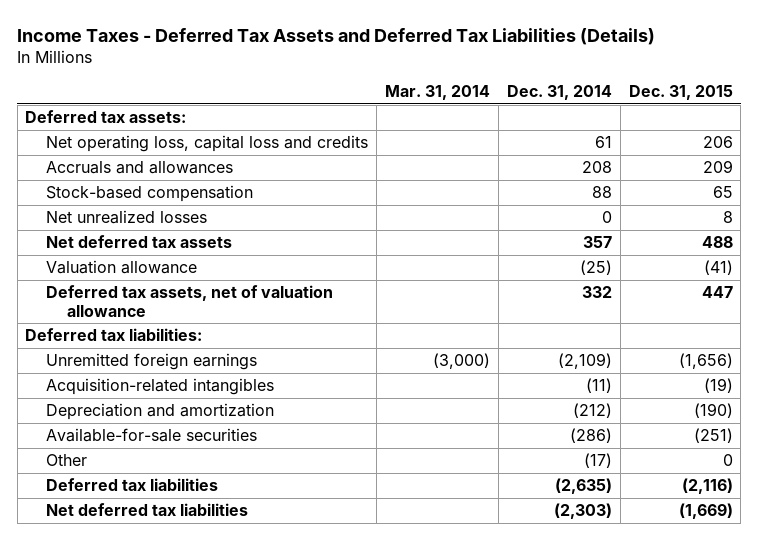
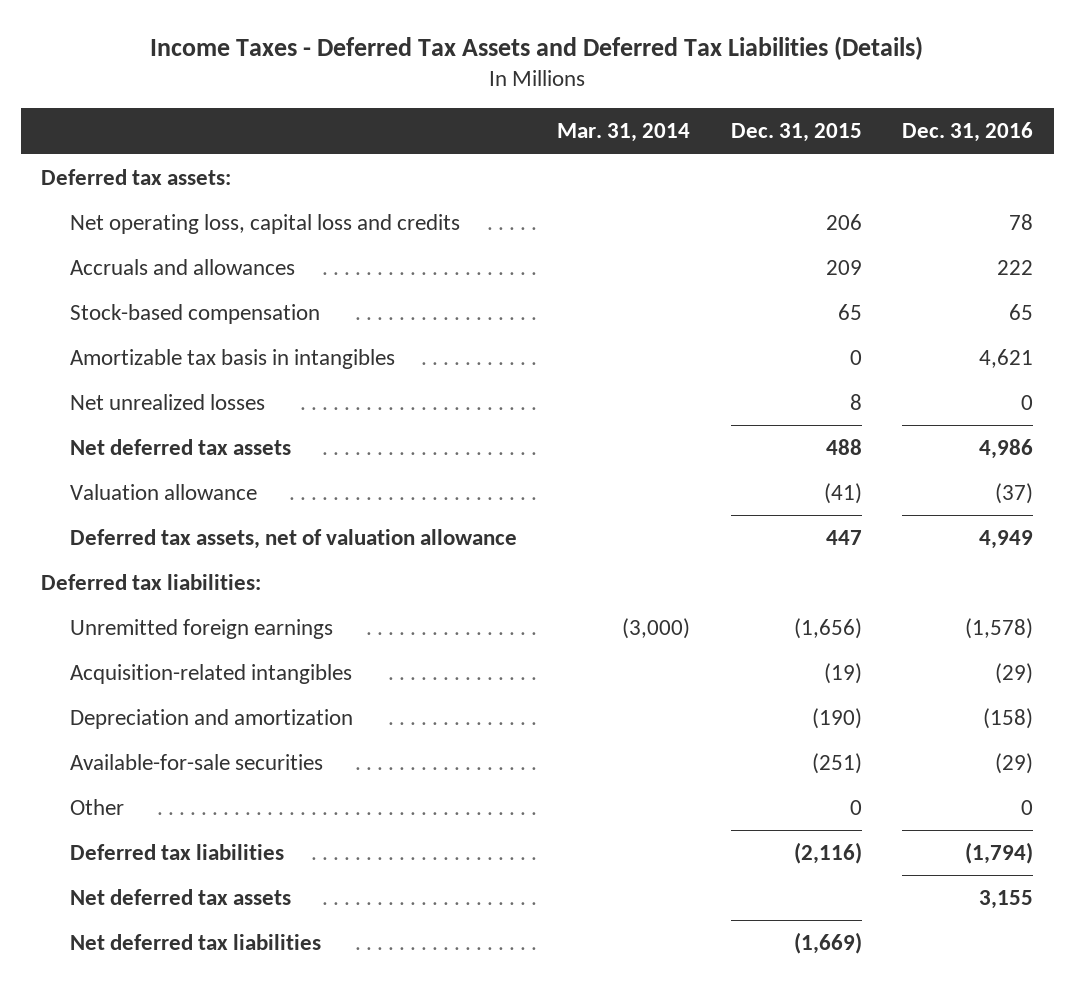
[506,84,612,100] Dec. 31, 2014 -> none
none -> [902,122,1034,143] Dec. 31, 2016
none -> [69,348,395,369] Amortizable tax basis in intangibles
none -> [69,888,291,905] Net deferred tax assets

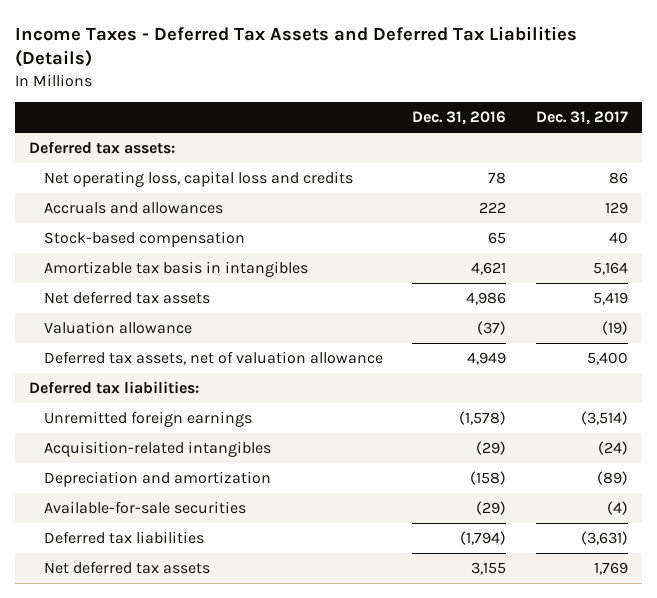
[557,123,691,143] Mar. 31, 2014 -> none
[730,123,862,143] Dec. 31, 2015 -> none
none -> [535,111,628,126] Dec. 31, 2017
[69,393,265,410] Net unrealized losses -> none
[69,798,124,815] Other -> none
[69,933,321,950] Net deferred tax liabilities -> none

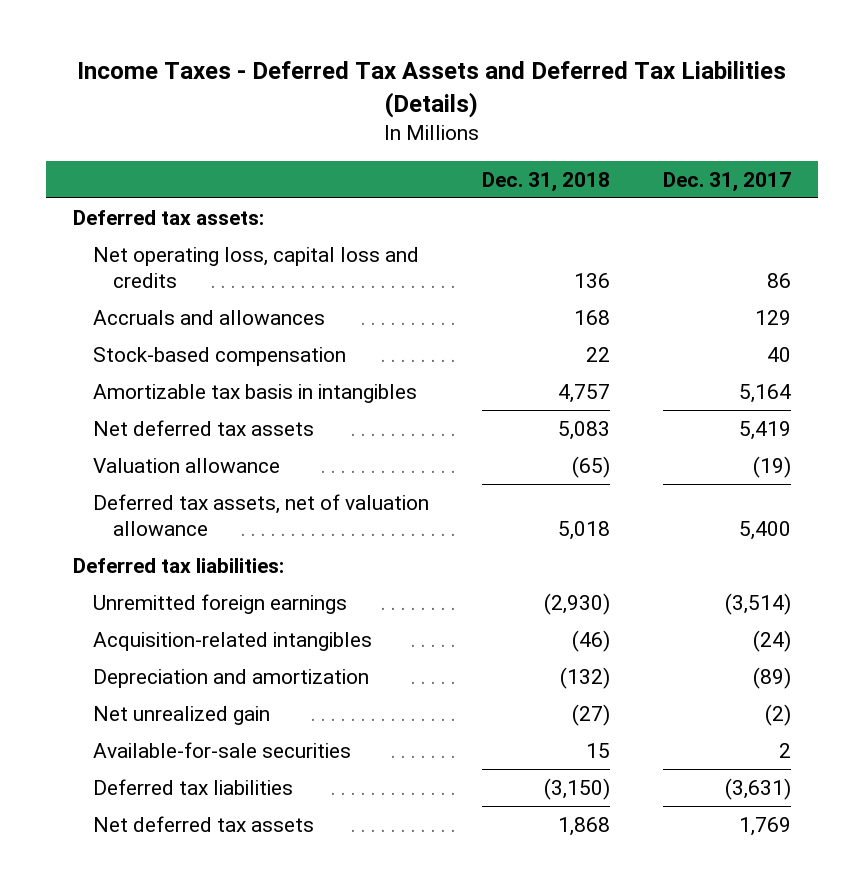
[412,111,507,126] Dec. 31, 2016 -> none
none -> [482,171,611,192] Dec. 31, 2018
none -> [93,705,271,725] Net unrealized gain
[606,501,628,516] (4) -> [779,742,792,758] 2

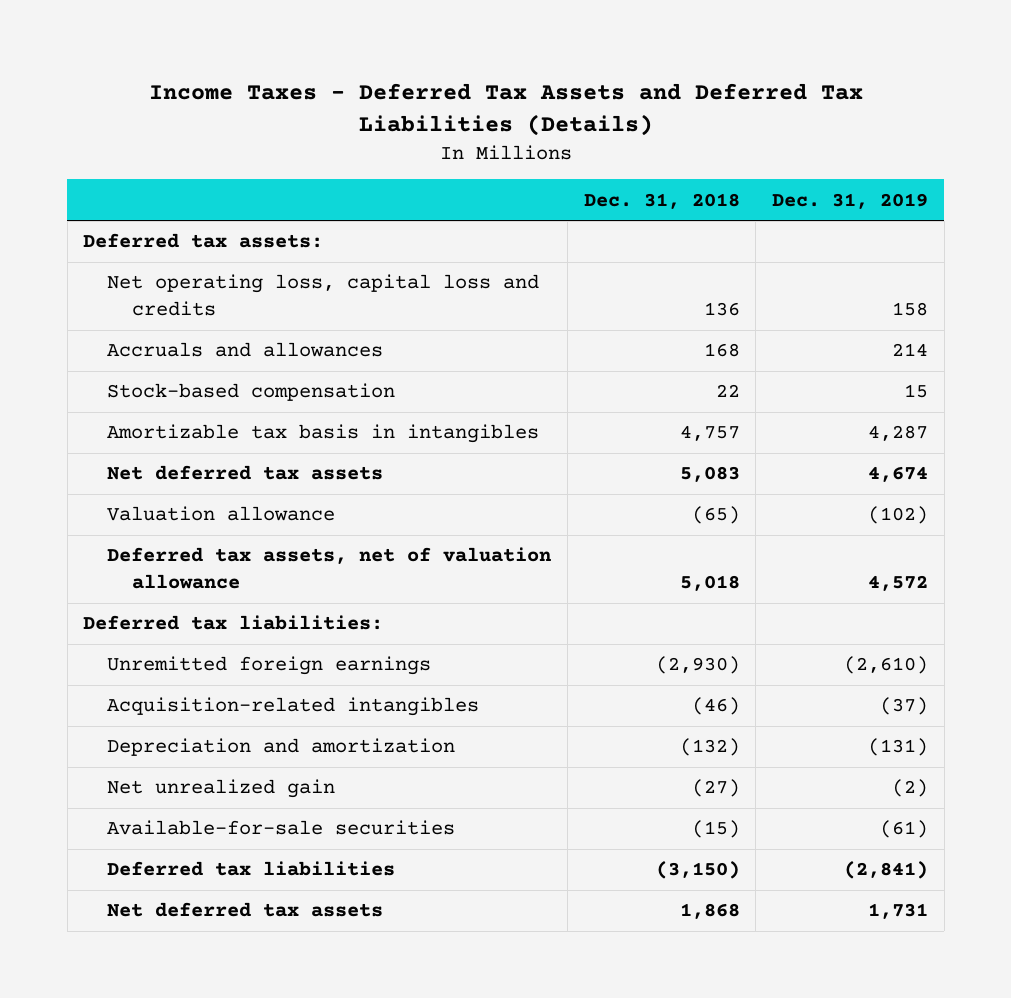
[663,171,792,192] Dec. 31, 2017 -> none
none -> [772,192,929,209] Dec. 31, 2019
[586,742,611,758] 15 -> [691,820,740,839] (15)

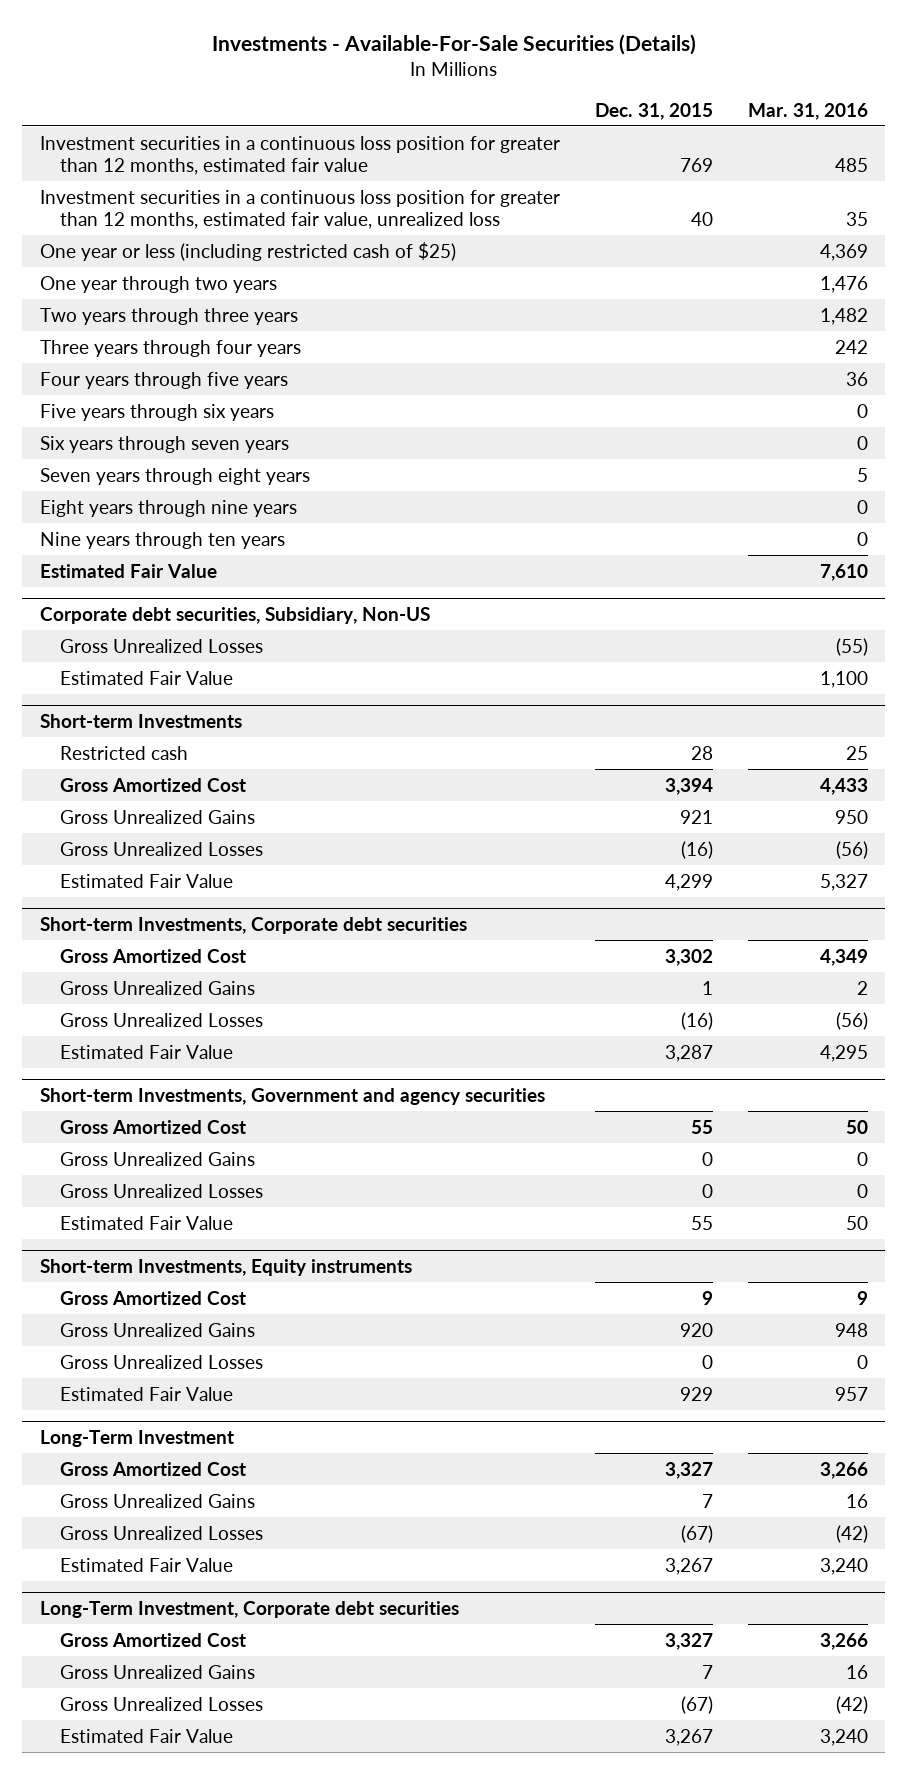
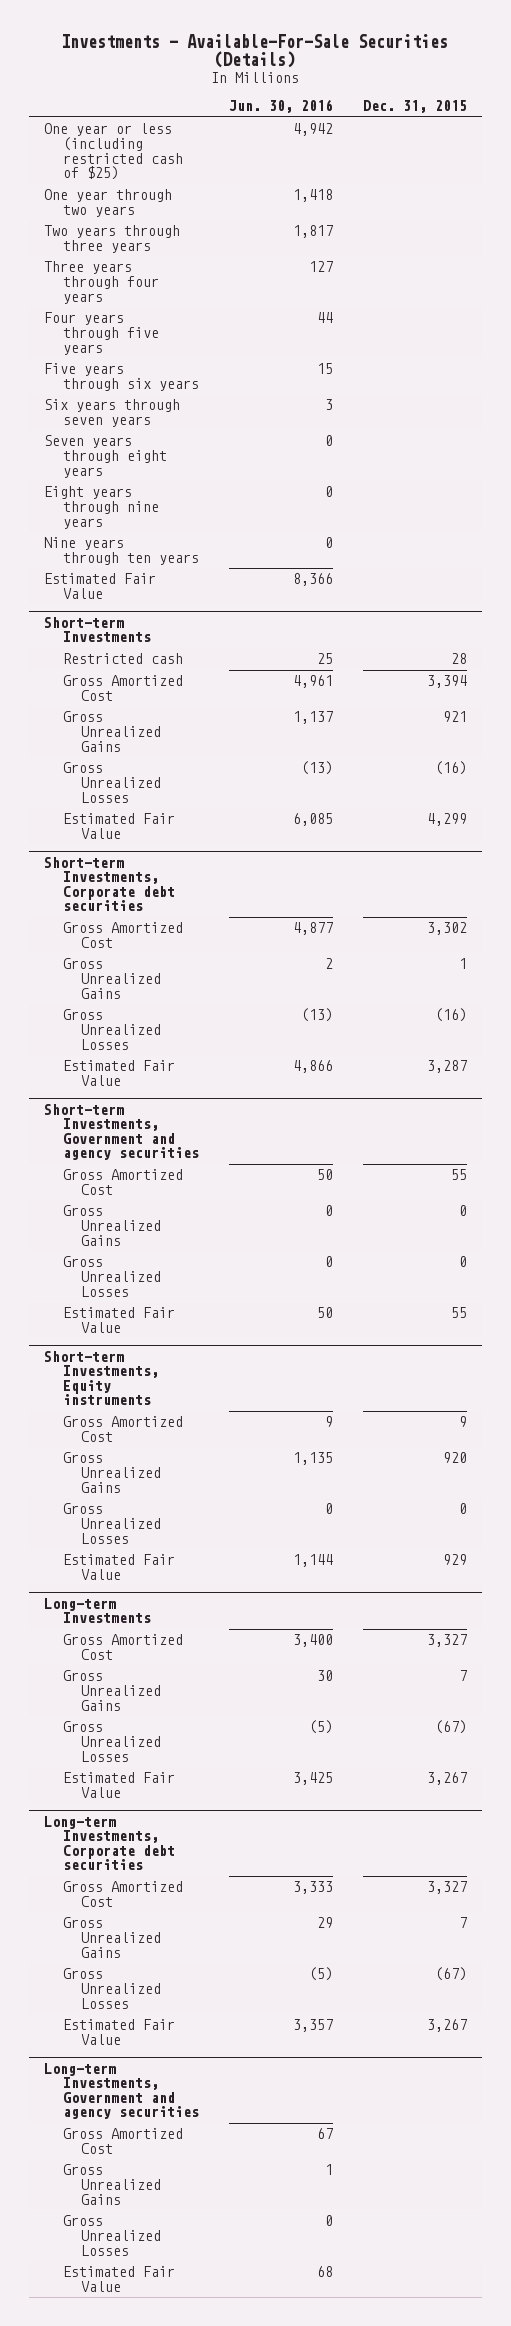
[747,102,868,120] Mar. 31, 2016 -> none
none -> [228,99,333,114] Jun. 30, 2016
[39,135,560,175] Investment securities in a continuous loss position for greater than 12 months, estimated fair value -> none
[39,189,560,229] Investment securities in a continuous loss position for greater than 12 months, estimated fair value, unrealized loss -> none
[39,606,430,624] Corporate debt securities, Subsidiary, Non-US -> none
[60,638,264,653] Gross Unrealized Losses -> none
[60,670,234,685] Estimated Fair Value -> none
[39,1429,234,1447] Long-Term Investment -> [43,1597,151,1624] Long-term Investments
[39,1600,459,1618] Long-Term Investment, Corporate debt securities -> [43,1815,175,1871] Long-term Investments, Corporate debt securities
none -> [43,2062,199,2120] Long-term Investments, Government and agency securities
none -> [62,2128,183,2155] Gross Amortized Cost
none -> [62,2164,162,2205] Gross Unrealized Gains
none -> [62,2215,162,2256] Gross Unrealized Losses
none -> [62,2266,175,2293] Estimated Fair Value

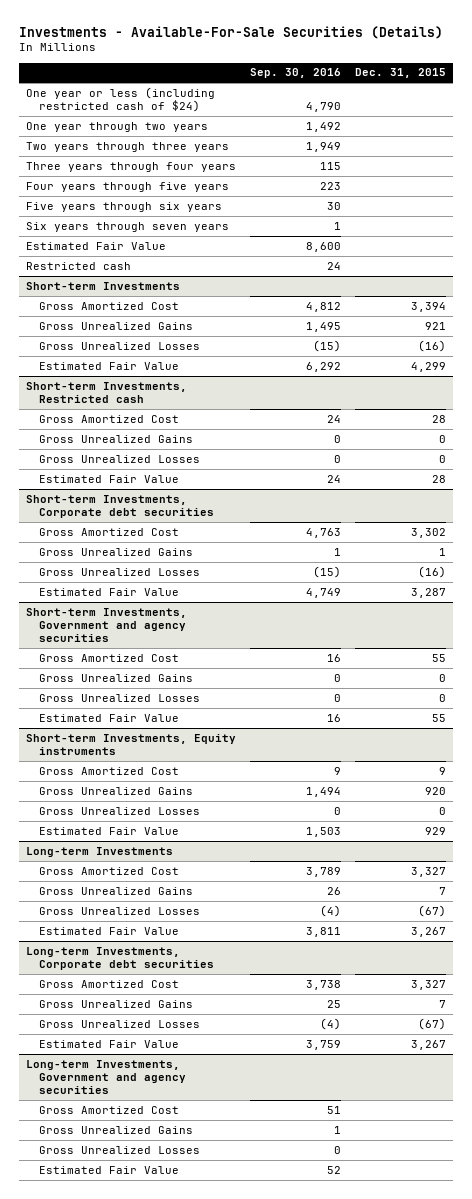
[228,99,333,114] Jun. 30, 2016 -> none
none -> [249,68,341,79] Sep. 30, 2016
[43,123,183,181] One year or less (including restricted cash of $25) -> [26,86,216,112] One year or less (including restricted cash of $24)
[43,435,167,478] Seven years through eight years -> none
[43,486,159,529] Eight years through nine years -> none
[43,537,199,566] Nine years through ten years -> none
none -> [26,261,132,270] Restricted cash
[62,653,183,665] Restricted cash -> none
none -> [26,381,188,403] Short-term Investments, Restricted cash
none -> [38,414,179,423] Gross Amortized Cost
none -> [38,434,193,443] Gross Unrealized Gains
none -> [38,454,200,463] Gross Unrealized Losses
none -> [38,474,179,483] Estimated Fair Value

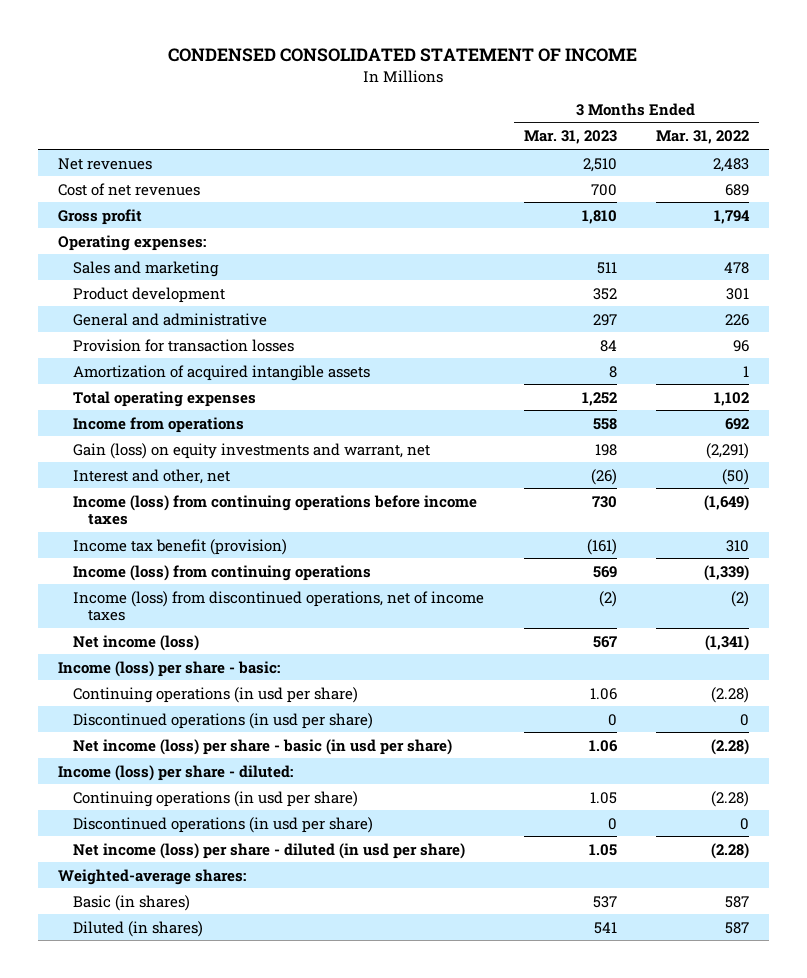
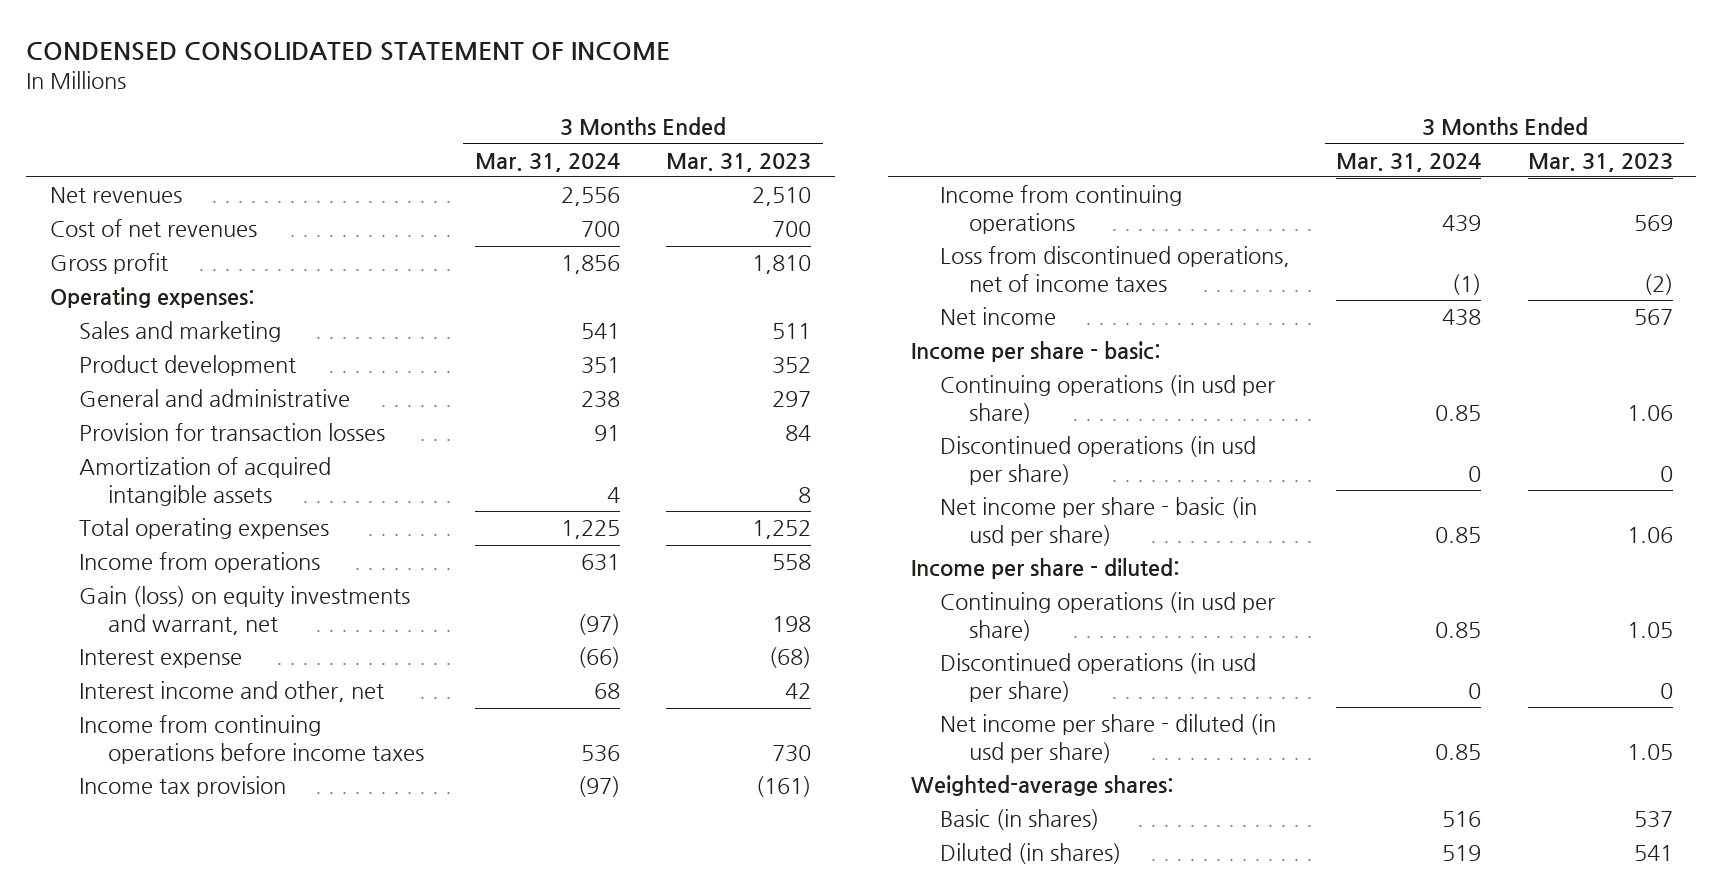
[656,130,750,145] Mar. 31, 2022 -> none
none -> [474,152,620,172] Mar. 31, 2024
none -> [78,649,242,669] Interest expense
[72,468,230,484] Interest and other, net -> [78,681,384,703] Interest income and other, net
[590,468,617,485] (26) -> [785,683,812,700] 42
[72,494,477,526] Income (loss) from continuing operations before income taxes -> [78,715,424,764] Income from continuing operations before income taxes
[72,538,287,555] Income tax benefit (provision) -> [78,776,286,798] Income tax provision
[72,564,371,581] Income (loss) from continuing operations -> [939,185,1182,234] Income from continuing operations
[72,590,484,622] Income (loss) from discontinued operations, net of income taxes -> [939,246,1290,292] Loss from discontinued operations, net of income taxes
[72,634,199,651] Net income (loss) -> [939,307,1056,326] Net income
[57,660,280,677] Income (loss) per share - basic: -> [910,341,1161,363] Income per share - basic:
[72,738,452,755] Net income (loss) per share - basic (in usd per share) -> [939,497,1257,546] Net income per share - basic (in usd per share)
[57,764,293,781] Income (loss) per share - diluted: -> [910,558,1180,580] Income per share - diluted:
[72,842,465,859] Net income (loss) per share - diluted (in usd per share) -> [939,714,1276,763] Net income per share - diluted (in usd per share)

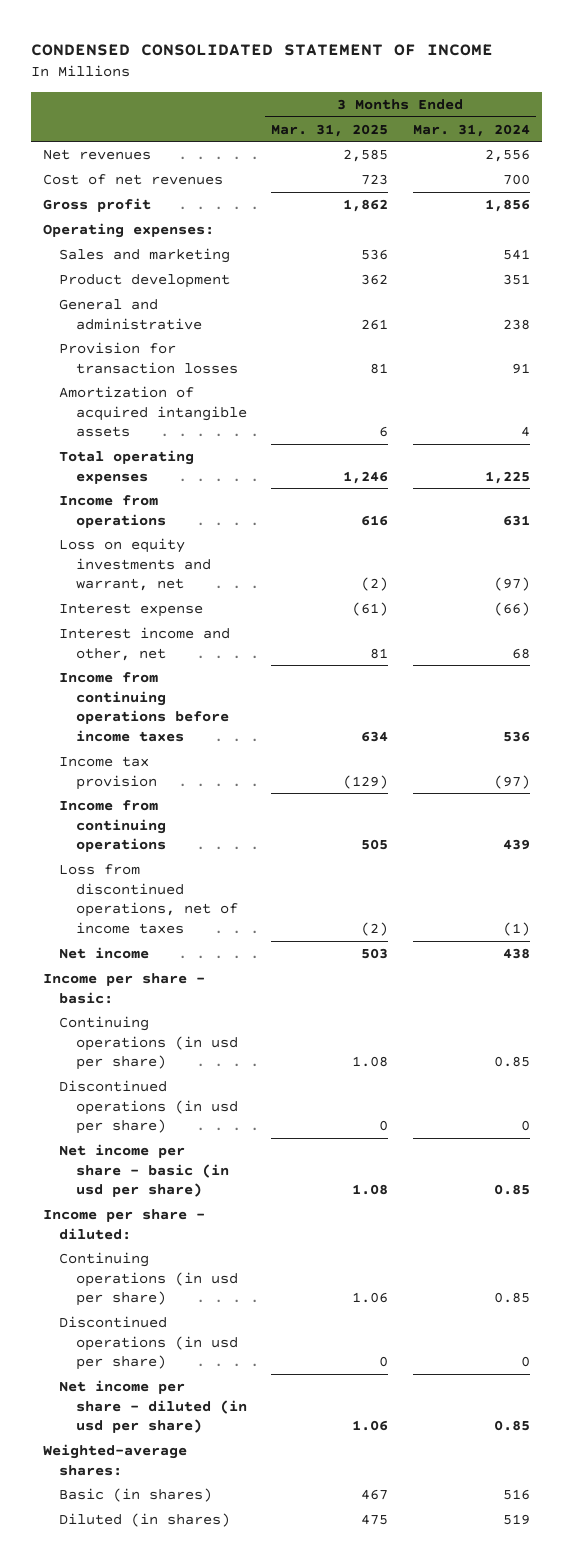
[666,152,812,172] Mar. 31, 2023 -> none
none -> [271,123,389,137] Mar. 31, 2025
[78,586,410,635] Gain (loss) on equity investments and warrant, net -> [59,537,211,592] Loss on equity investments and warrant, net

